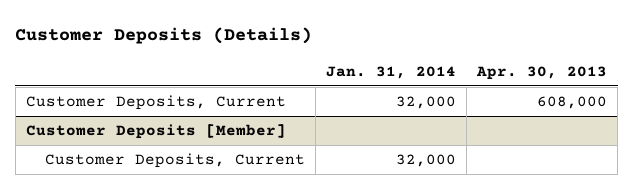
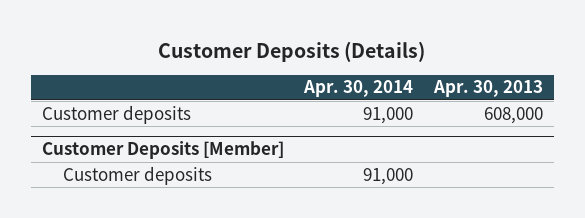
[326,65,457,79] Jan. 31, 2014 -> none
none -> [303,80,414,98] Apr. 30, 2014
[25,95,286,111] Customer Deposits, Current -> [41,104,191,124] Customer deposits
[45,153,306,169] Customer Deposits, Current -> [63,165,213,185] Customer deposits

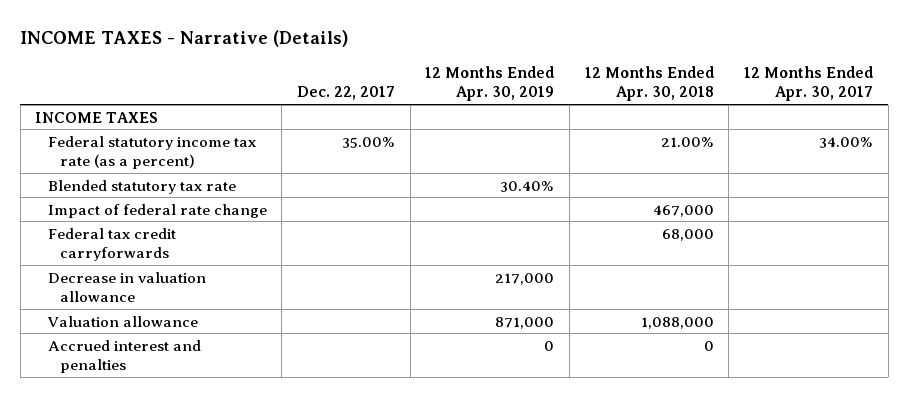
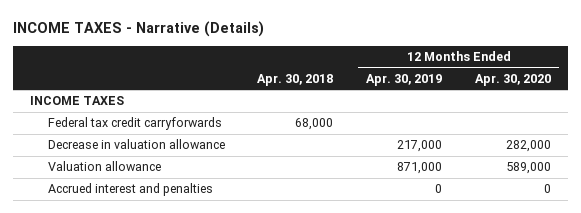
[297,86,396,101] Dec. 22, 2017 -> none
[584,65,714,102] 12 Months Ended Apr. 30, 2018 -> none
[744,65,874,102] 12 Months Ended Apr. 30, 2017 -> none
none -> [257,73,334,86] Apr. 30, 2018
none -> [475,73,552,86] Apr. 30, 2020
[47,135,256,170] Federal statutory income tax rate (as a percent) -> none
[47,179,236,194] Blended statutory tax rate -> none
[47,203,267,218] Impact of federal rate change -> none

